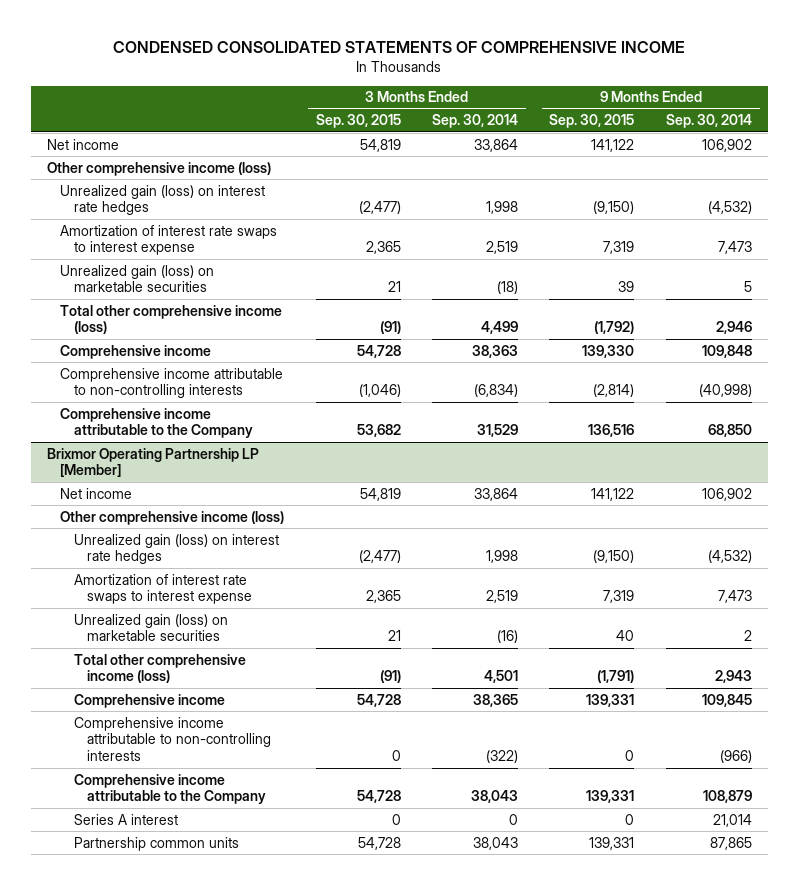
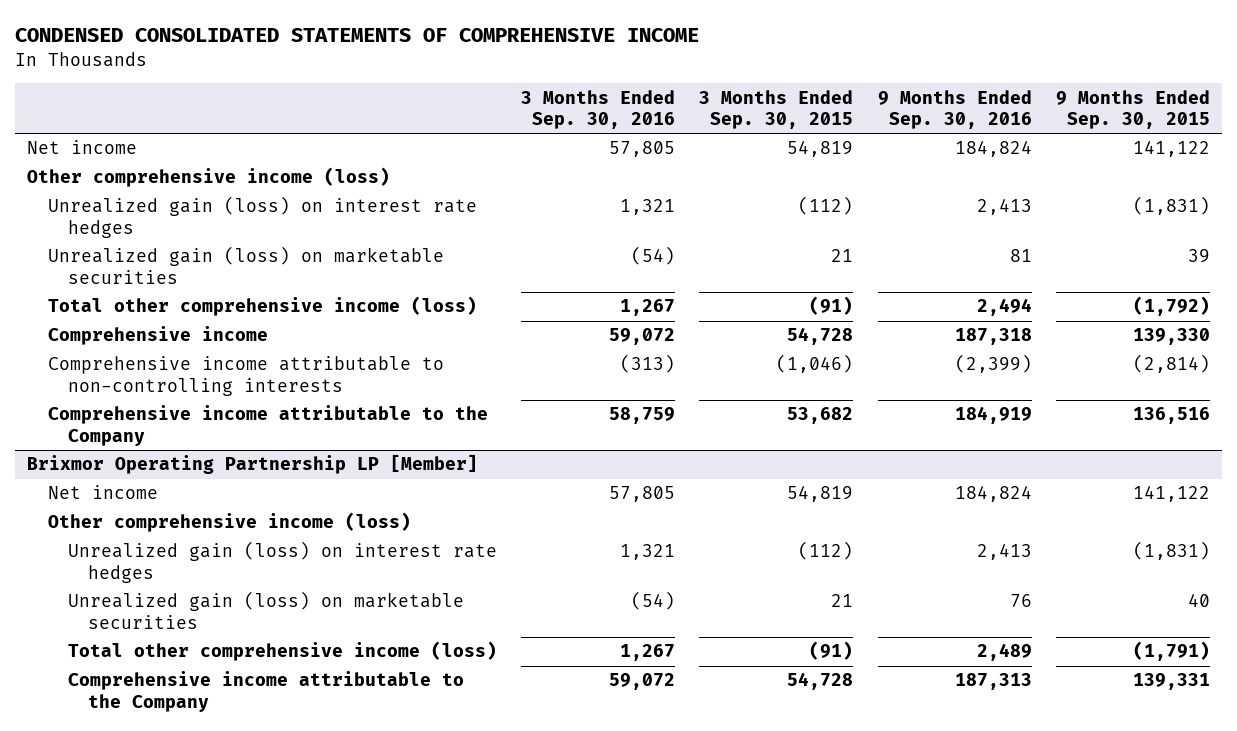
[431,114,518,129] Sep. 30, 2014 -> none
[665,114,752,129] Sep. 30, 2014 -> none
none -> [521,89,676,129] 3 Months Ended Sep. 30, 2016
none -> [877,89,1032,129] 9 Months Ended Sep. 30, 2016
[60,224,278,256] Amortization of interest rate swaps to interest expense -> none
[358,201,401,215] (2,477) -> [798,196,854,216] (112)
[593,201,635,215] (9,150) -> [1132,196,1210,216] (1,831)
[73,573,253,605] Amortization of interest rate swaps to interest expense -> none
[358,550,401,564] (2,477) -> [798,541,854,561] (112)
[593,550,635,564] (9,150) -> [1132,541,1210,561] (1,831)
[73,693,225,708] Comprehensive income -> none
[73,716,272,762] Comprehensive income attributable to non-controlling interests -> none
[73,813,178,825] Series A interest -> none
[73,836,239,851] Partnership common units -> none

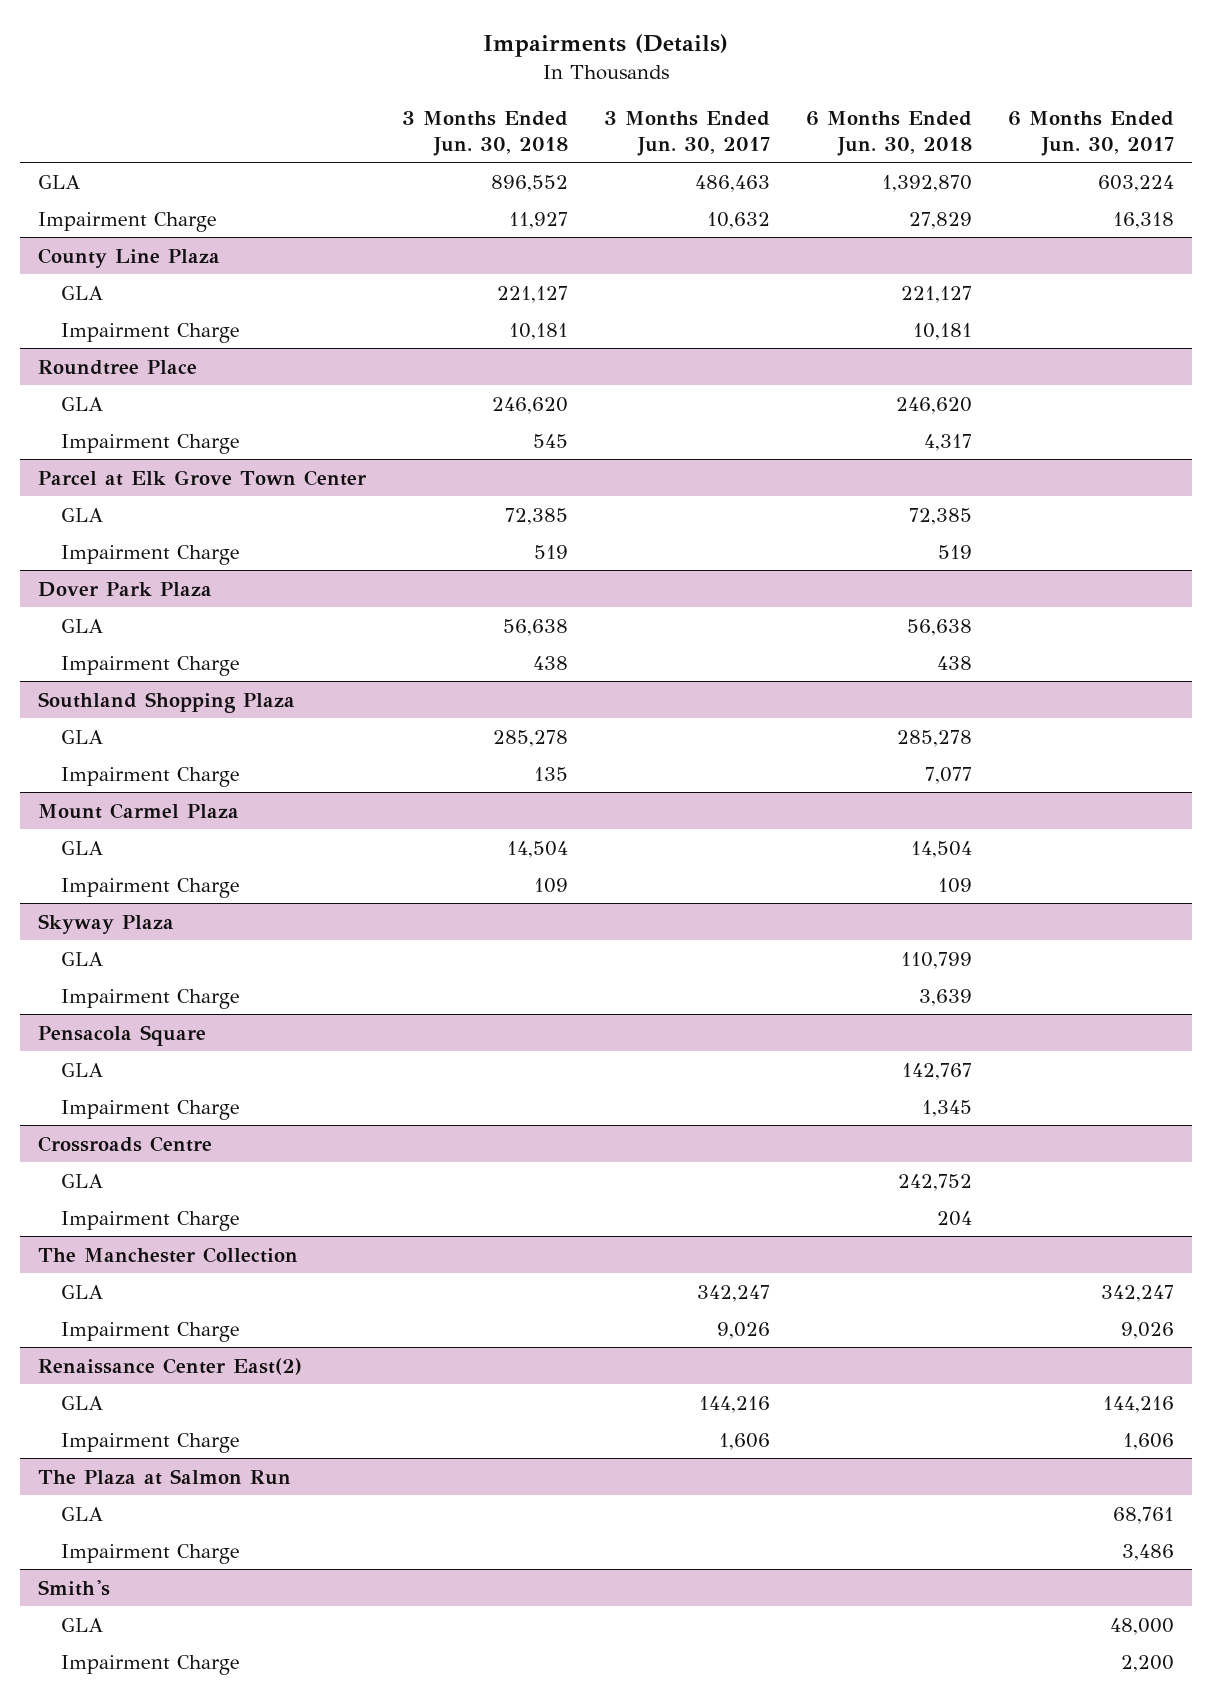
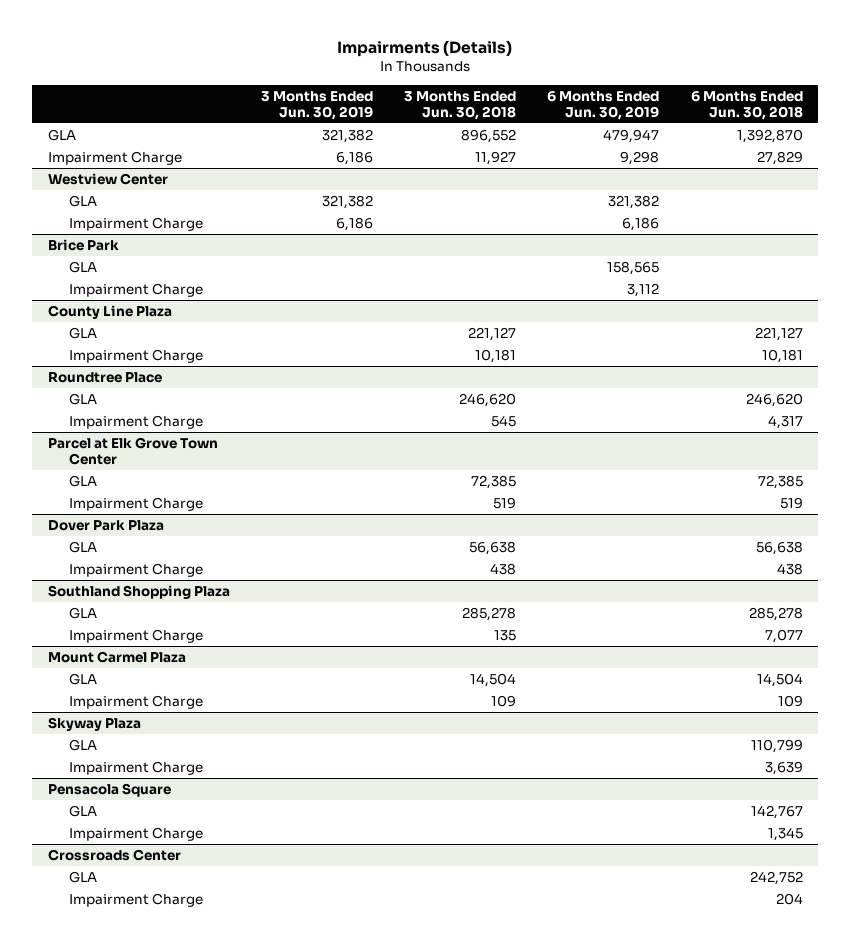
[603,111,770,156] 3 Months Ended Jun. 30, 2017 -> none
[1007,111,1174,156] 6 Months Ended Jun. 30, 2017 -> none
none -> [260,90,373,120] 3 Months Ended Jun. 30, 2019
none -> [547,90,660,120] 6 Months Ended Jun. 30, 2019
none -> [47,173,168,186] Westview Center
none -> [68,195,97,208] GLA
none -> [68,217,203,232] Impairment Charge
none -> [47,239,119,252] Brice Park
none -> [68,261,97,274] GLA
none -> [68,283,203,298] Impairment Charge
[37,1135,212,1152] Crossroads Centre -> [47,849,181,862] Crossroads Center
[37,1246,298,1263] The Manchester Collection -> none
[60,1284,103,1299] GLA -> none
[60,1321,240,1342] Impairment Charge -> none
[37,1357,302,1375] Renaissance Center East(2) -> none
[60,1395,103,1410] GLA -> none
[60,1432,240,1453] Impairment Charge -> none
[37,1468,291,1485] The Plaza at Salmon Run -> none
[60,1506,103,1521] GLA -> none
[60,1543,240,1564] Impairment Charge -> none
[37,1579,110,1596] Smith's -> none
[60,1617,103,1632] GLA -> none
[60,1654,240,1675] Impairment Charge -> none

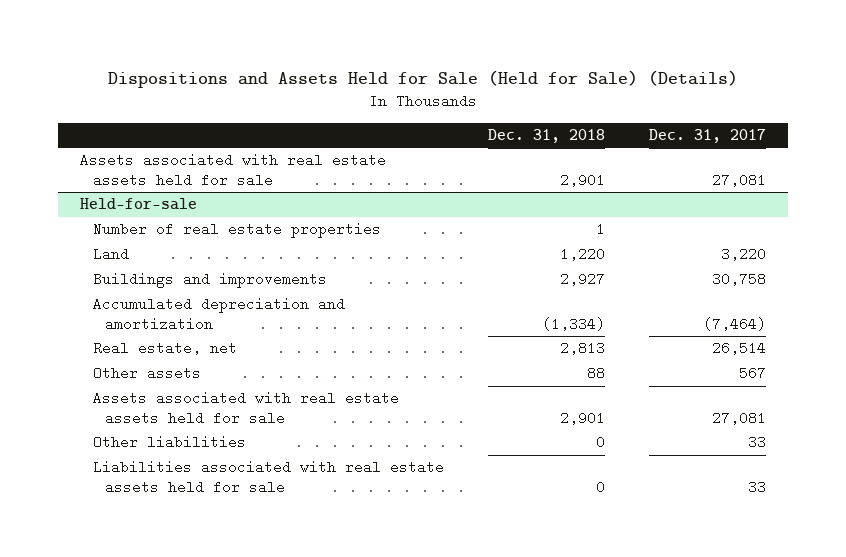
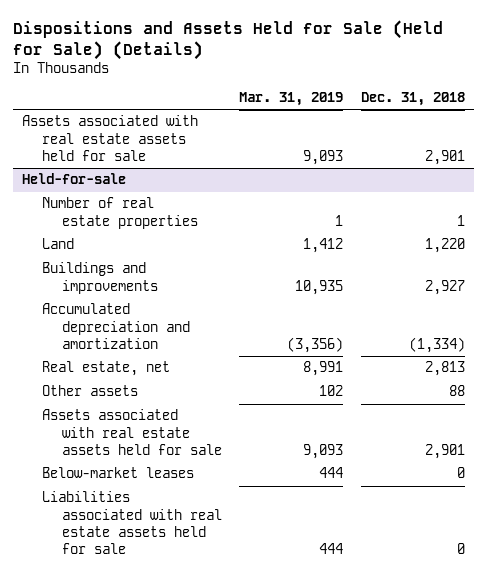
[648,129,766,144] Dec. 31, 2017 -> none
none -> [239,92,344,107] Mar. 31, 2019
[92,435,246,450] Other liabilities -> none
none -> [41,467,194,479] Below-market leases

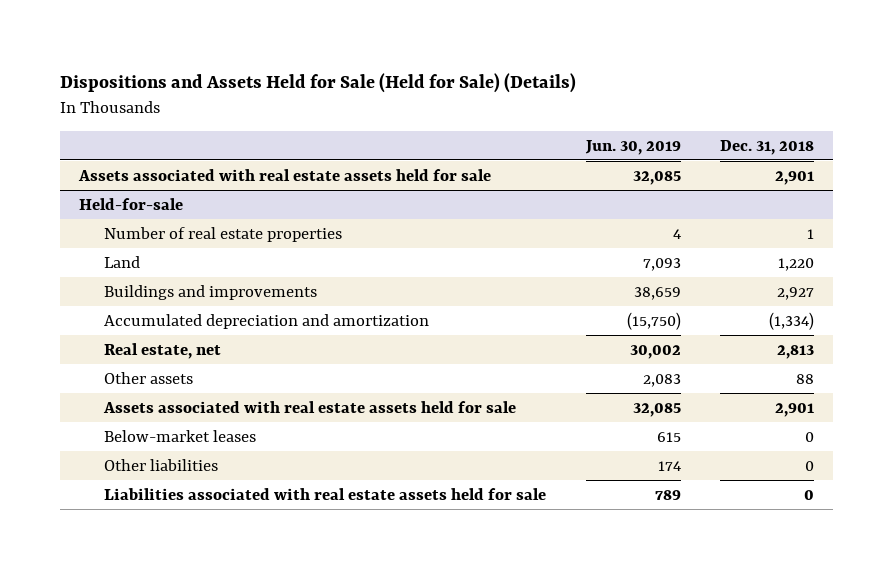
[239,92,344,107] Mar. 31, 2019 -> none
none -> [584,139,681,155] Jun. 30, 2019
none -> [104,458,219,471] Other liabilities

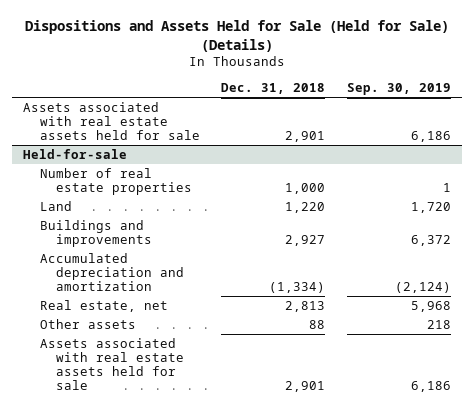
[584,139,681,155] Jun. 30, 2019 -> none
none -> [347,83,452,96] Sep. 30, 2019
[806,228,814,239] 1 -> [285,182,326,194] 1,000
[104,429,257,442] Below-market leases -> none
[104,458,219,471] Other liabilities -> none
[104,487,547,500] Liabilities associated with real estate assets held for sale -> none

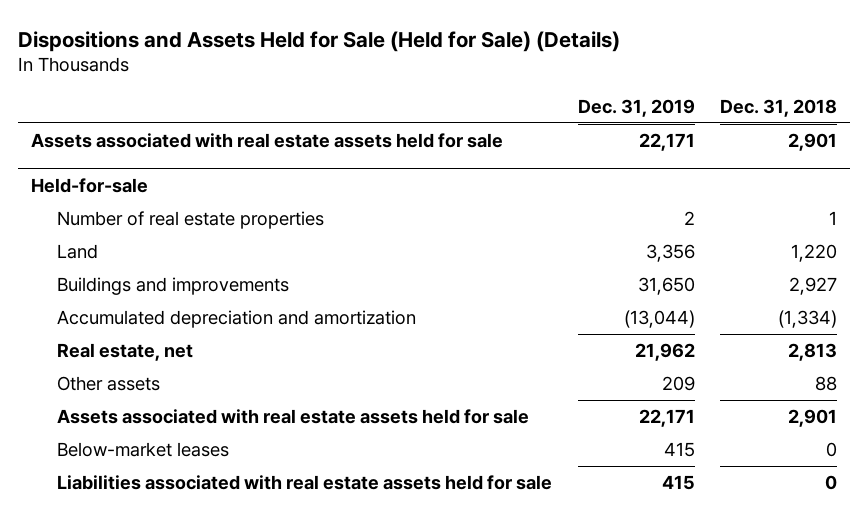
[347,83,452,96] Sep. 30, 2019 -> none
none -> [577,98,695,117] Dec. 31, 2019
[285,182,326,194] 1,000 -> [829,211,838,226] 1
none -> [56,442,229,458] Below-market leases
none -> [56,475,552,491] Liabilities associated with real estate assets held for sale

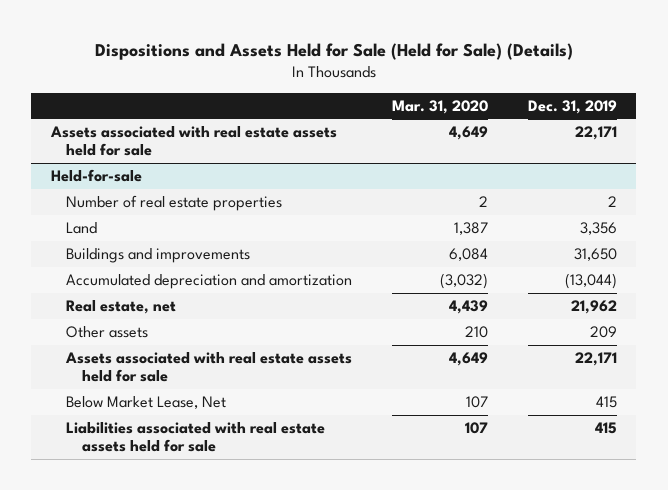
[720,98,838,117] Dec. 31, 2018 -> none
none -> [391,99,488,114] Mar. 31, 2020
[56,442,229,458] Below-market leases -> [66,395,227,409] Below Market Lease, Net

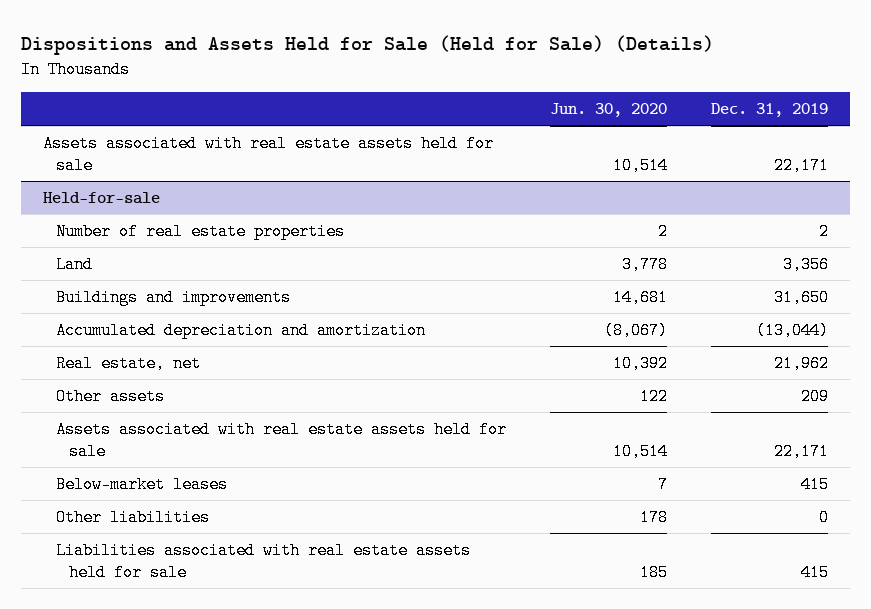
[391,99,488,114] Mar. 31, 2020 -> none
none -> [550,103,668,118] Jun. 30, 2020
[66,395,227,409] Below Market Lease, Net -> [56,476,229,494] Below-market leases
none -> [56,509,211,527] Other liabilities

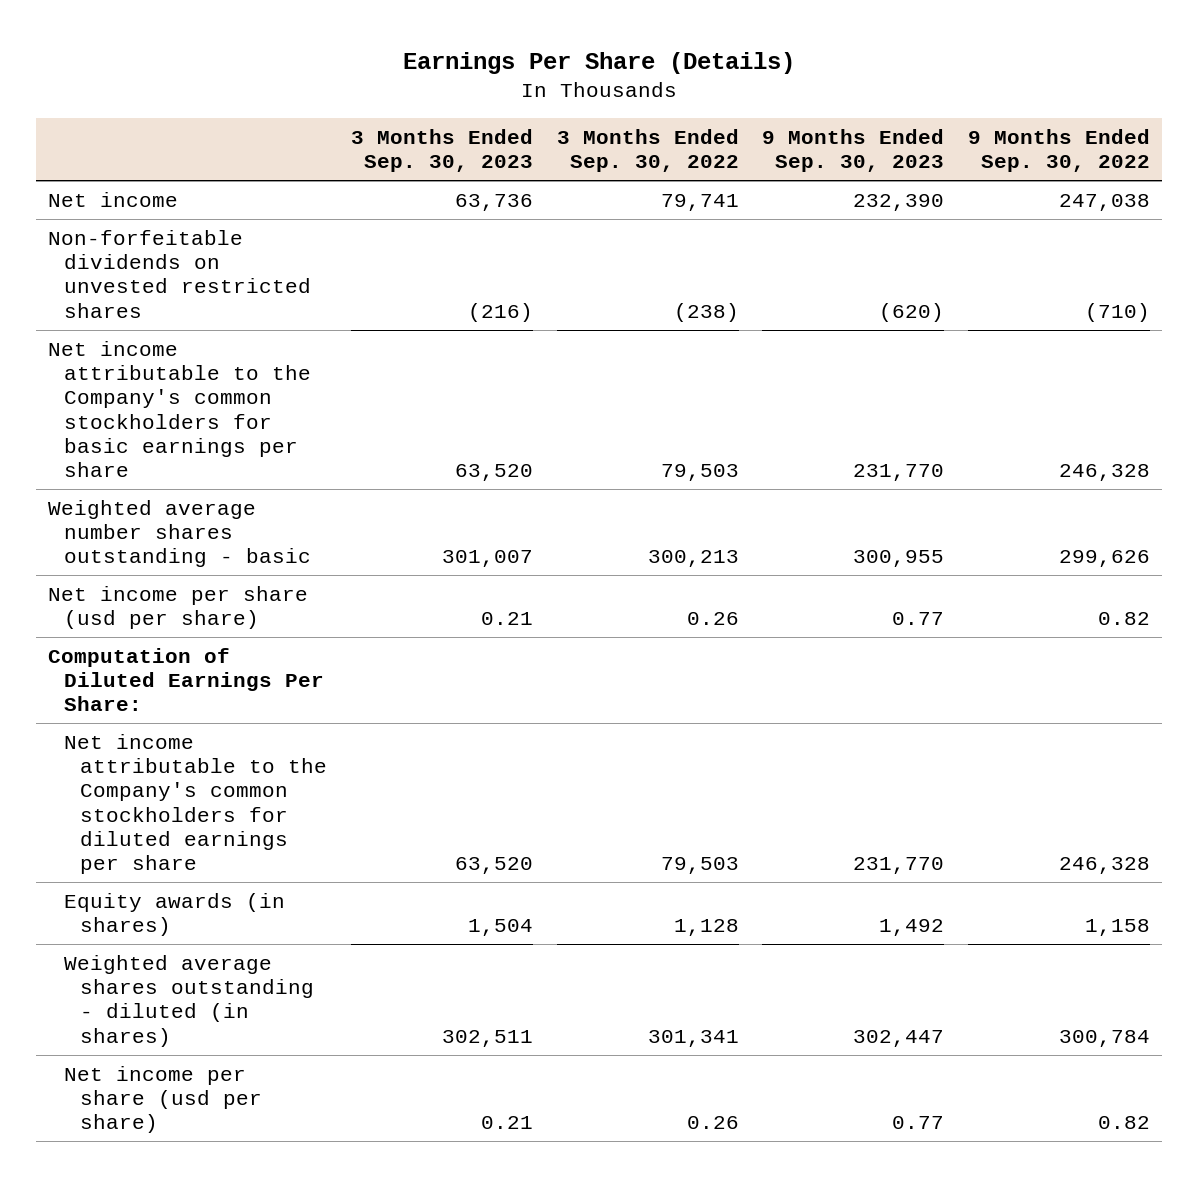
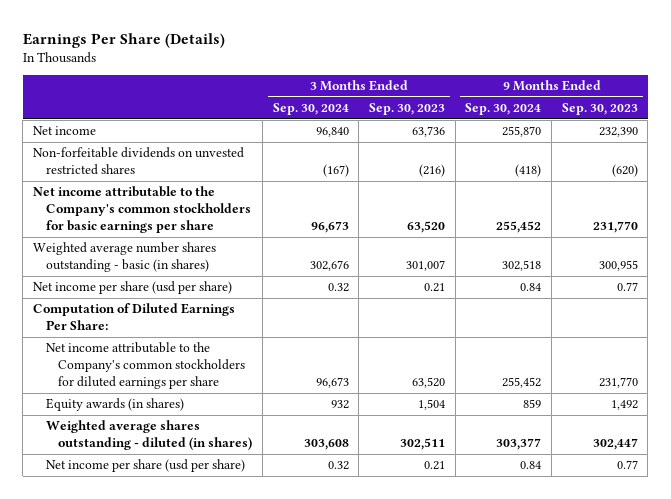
[556,128,739,173] 3 Months Ended Sep. 30, 2022 -> none
[967,128,1150,173] 9 Months Ended Sep. 30, 2022 -> none
none -> [272,103,349,116] Sep. 30, 2024
none -> [465,103,542,116] Sep. 30, 2024
[48,499,312,568] Weighted average number shares outstanding - basic -> [32,242,216,273] Weighted average number shares outstanding - basic (in shares)

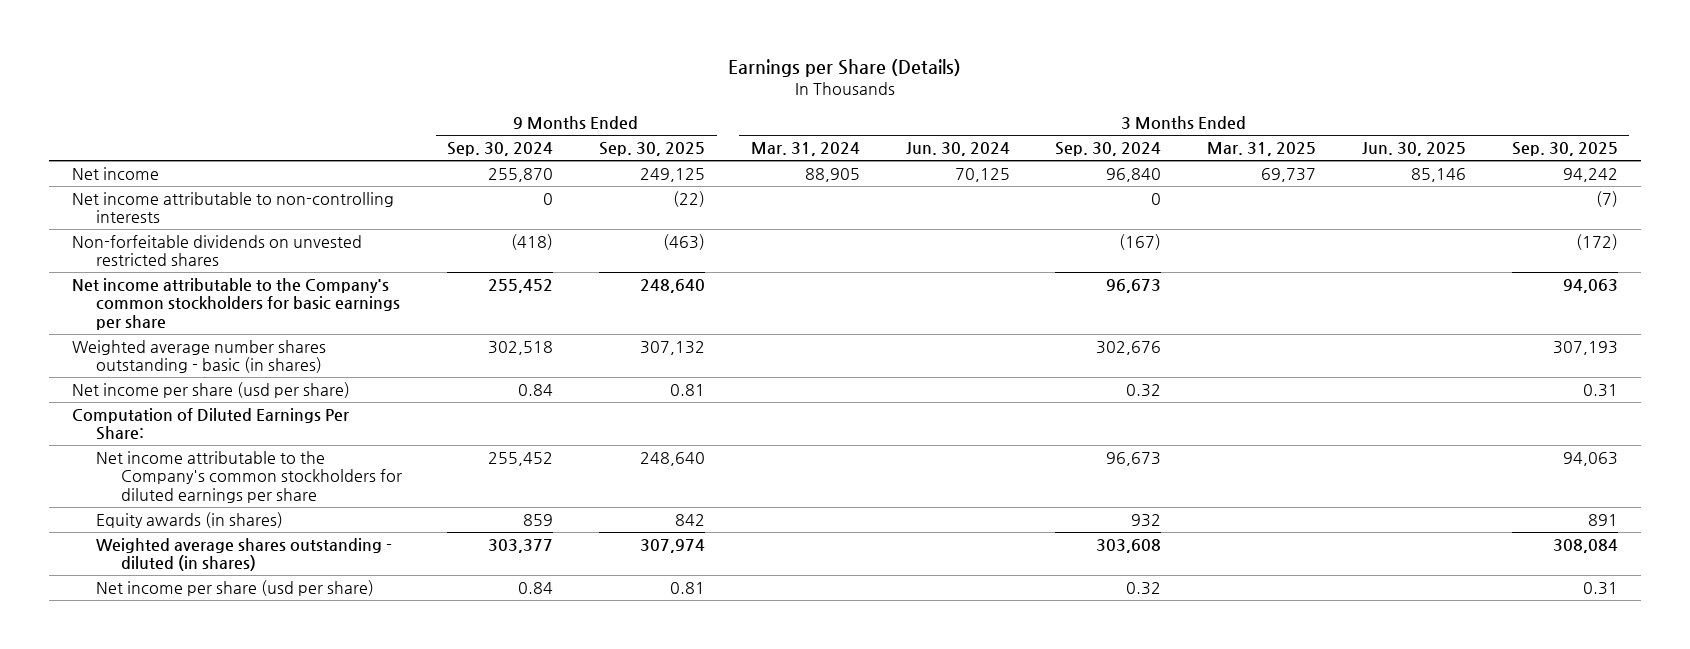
[22,32,225,48] Earnings Per Share (Details) -> [727,59,961,78] Earnings per Share (Details)
[369,103,446,116] Sep. 30, 2023 -> none
[561,103,638,116] Sep. 30, 2023 -> none
none -> [599,142,706,157] Sep. 30, 2025
none -> [750,142,860,157] Mar. 31, 2024
none -> [905,142,1010,157] Jun. 30, 2024
none -> [1207,142,1317,157] Mar. 31, 2025
none -> [1361,142,1466,157] Jun. 30, 2025
none -> [1511,142,1618,157] Sep. 30, 2025
none -> [71,192,394,224] Net income attributable to non-controlling interests

